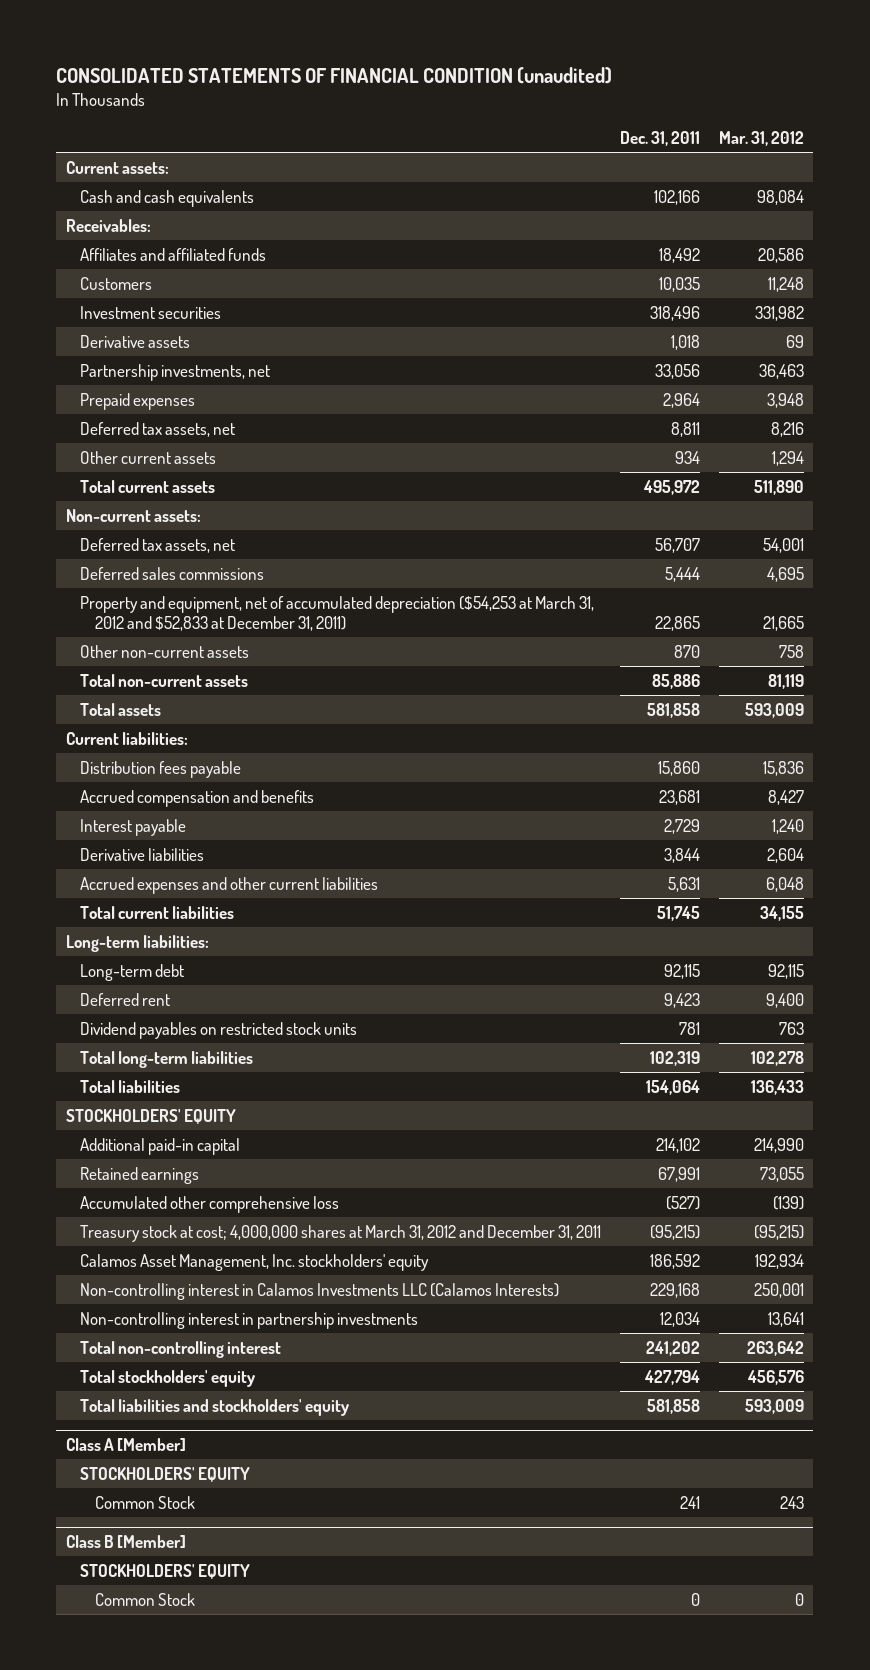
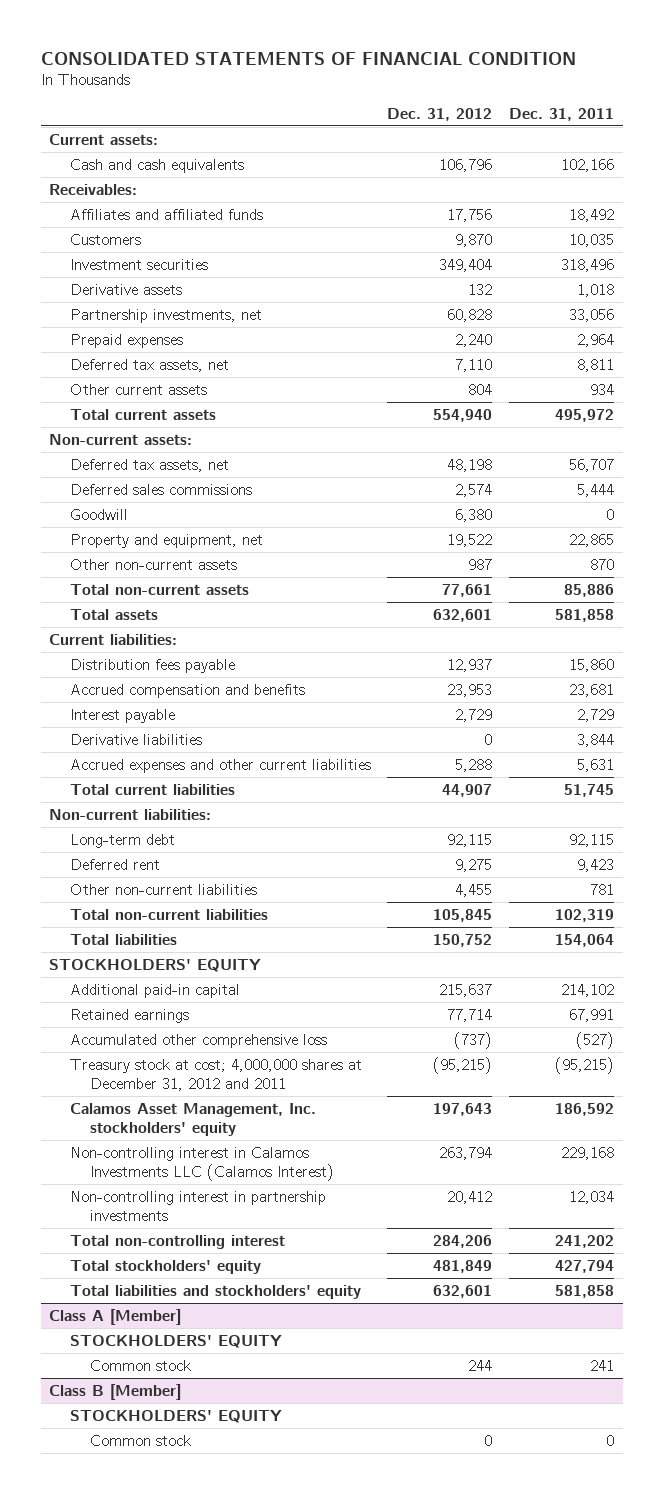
[56,66,613,84] CONSOLIDATED STATEMENTS OF FINANCIAL CONDITION (unaudited) -> [40,51,576,65] CONSOLIDATED STATEMENTS OF FINANCIAL CONDITION
[718,131,804,147] Mar. 31, 2012 -> none
none -> [387,107,493,121] Dec. 31, 2012
none -> [69,508,128,520] Goodwill
[80,595,595,631] Property and equipment, net of accumulated depreciation ($54,253 at March 31, 2012 and $52,833 at December 31, 2011) -> [69,533,263,548] Property and equipment, net
[65,934,209,952] Long-term liabilities: -> [49,808,212,820] Non-current liabilities:
[80,1021,358,1039] Dividend payables on restricted stock units -> [69,883,257,895] Other non-current liabilities
[80,1050,254,1068] Total long-term liabilities -> [69,908,268,920] Total non-current liabilities
[80,1224,602,1242] Treasury stock at cost; 4,000,000 shares at March 31, 2012 and December 31, 2011 -> [69,1058,362,1092] Treasury stock at cost; 4,000,000 shares at December 31, 2012 and 2011
[80,1282,560,1300] Non-controlling interest in Calamos Investments LLC (Calamos Interests) -> [69,1146,334,1182] Non-controlling interest in Calamos Investments LLC (Calamos Interest)
[94,1495,195,1509] Common Stock -> [89,1359,191,1371] Common stock
[94,1592,195,1606] Common Stock -> [89,1434,191,1446] Common stock

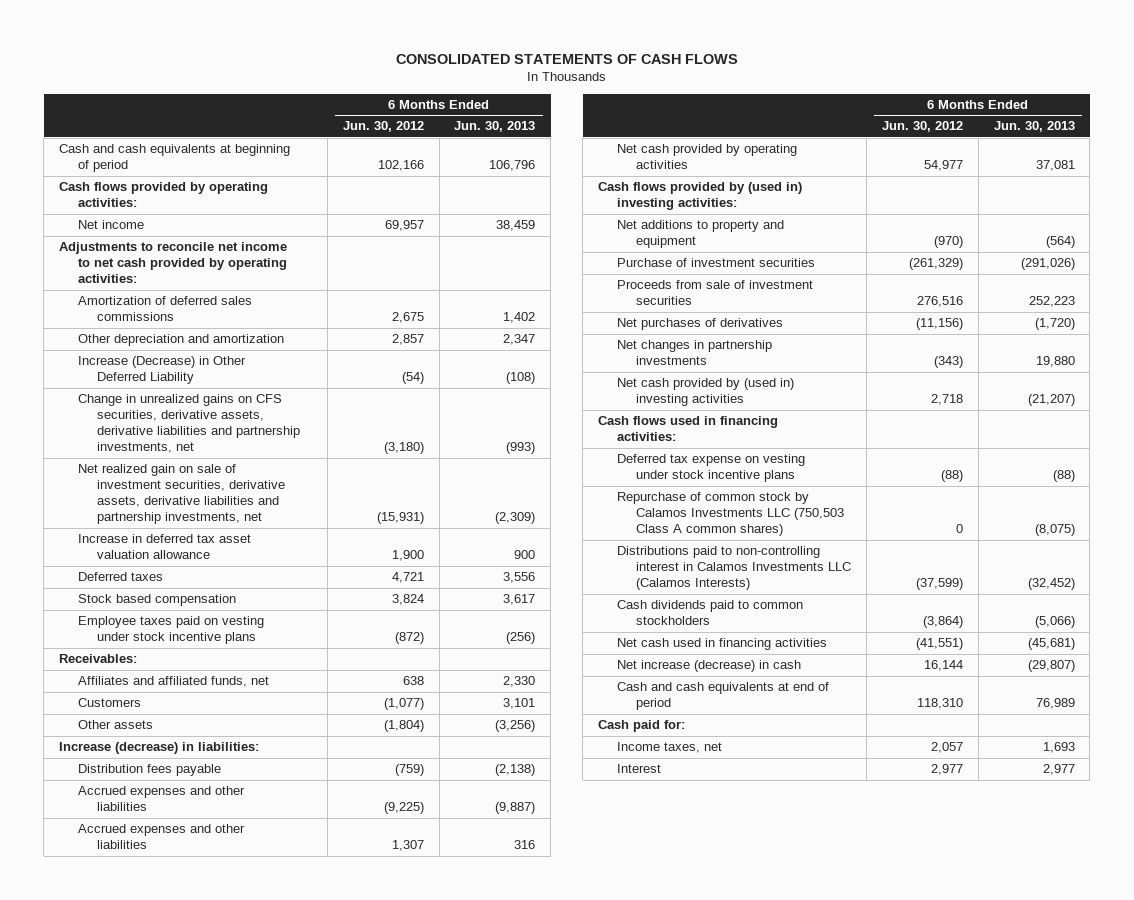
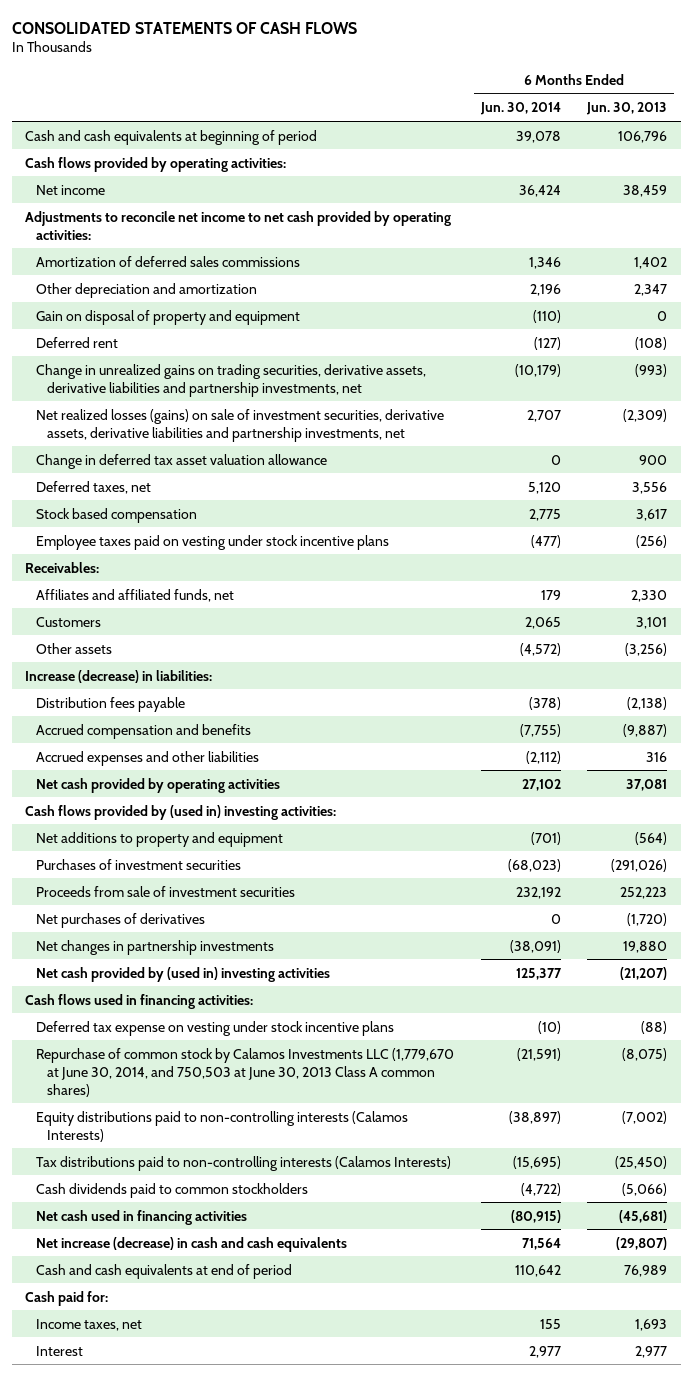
[342,121,424,133] Jun. 30, 2012 -> none
none -> [479,102,561,116] Jun. 30, 2014
[78,356,247,385] Increase (Decrease) in Other Deferred Liability -> none
none -> [36,309,301,325] Gain on disposal of property and equipment
none -> [36,336,119,348] Deferred rent
[78,394,301,454] Change in unrealized gains on CFS securities, derivative assets, derivative liabilities and partnership investments, net -> [36,363,427,397] Change in unrealized gains on trading securities, derivative assets, derivative liabilities and partnership investments, net
[78,464,286,525] Net realized gain on sale of investment securities, derivative assets, derivative liabilities and partnership investments, net -> [36,408,445,442] Net realized losses (gains) on sale of investment securities, derivative assets, derivative liabilities and partnership investments, net
[78,534,252,560] Increase in deferred tax asset valuation allowance -> [36,453,328,469] Change in deferred tax asset valuation allowance
[78,572,164,582] Deferred taxes -> [36,480,152,494] Deferred taxes, net
[78,786,246,812] Accrued expenses and other liabilities -> [36,723,252,739] Accrued compensation and benefits
[617,258,816,268] Purchase of investment securities -> [36,858,242,870] Purchases of investment securities
[617,492,845,537] Repurchase of common stock by Calamos Investments LLC (750,503 Class A common shares) -> [36,1047,455,1097] Repurchase of common stock by Calamos Investments LLC (1,779,670 at June 30, 2014, and 750,503 at June 30, 2013 Class A common shares)
[617,546,852,591] Distributions paid to non-controlling interest in Calamos Investments LLC (Calamos Interests) -> [36,1110,409,1142] Equity distributions paid to non-controlling interests (Calamos Interests)
[1027,578,1075,591] (32,452) -> [622,1110,668,1124] (7,002)
none -> [36,1155,452,1171] Tax distributions paid to non-controlling interests (Calamos Interests)
[617,660,802,673] Net increase (decrease) in cash -> [36,1236,348,1252] Net increase (decrease) in cash and cash equivalents

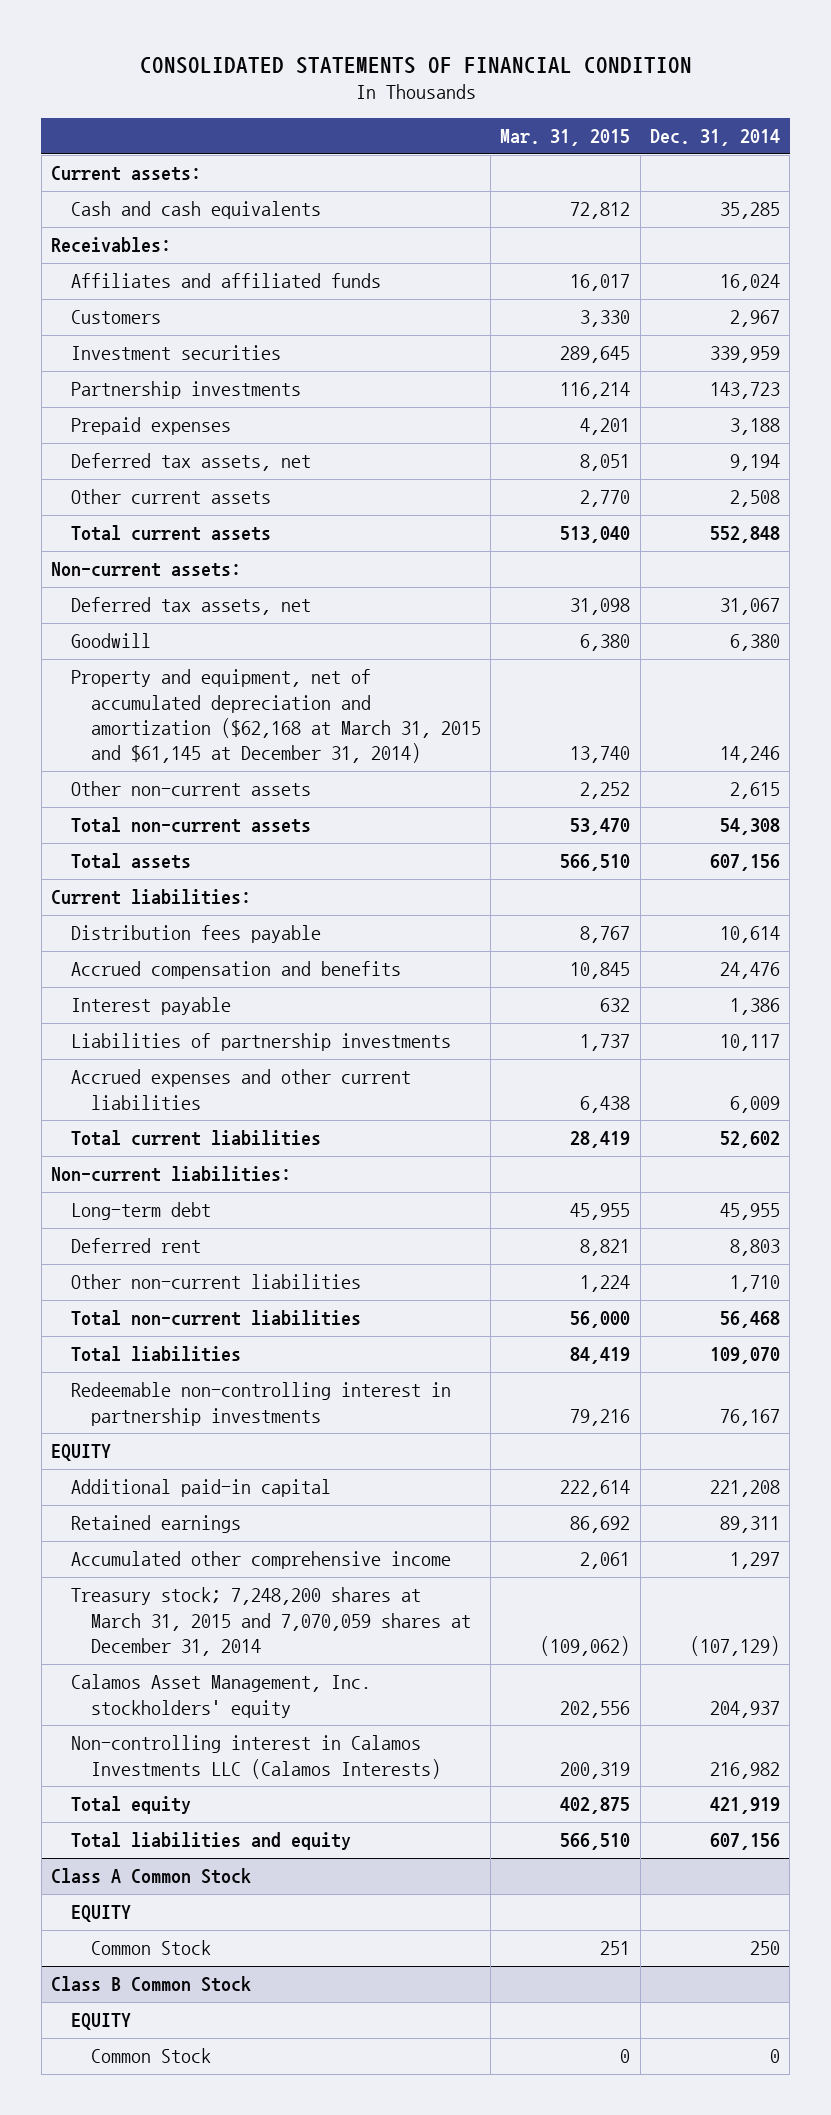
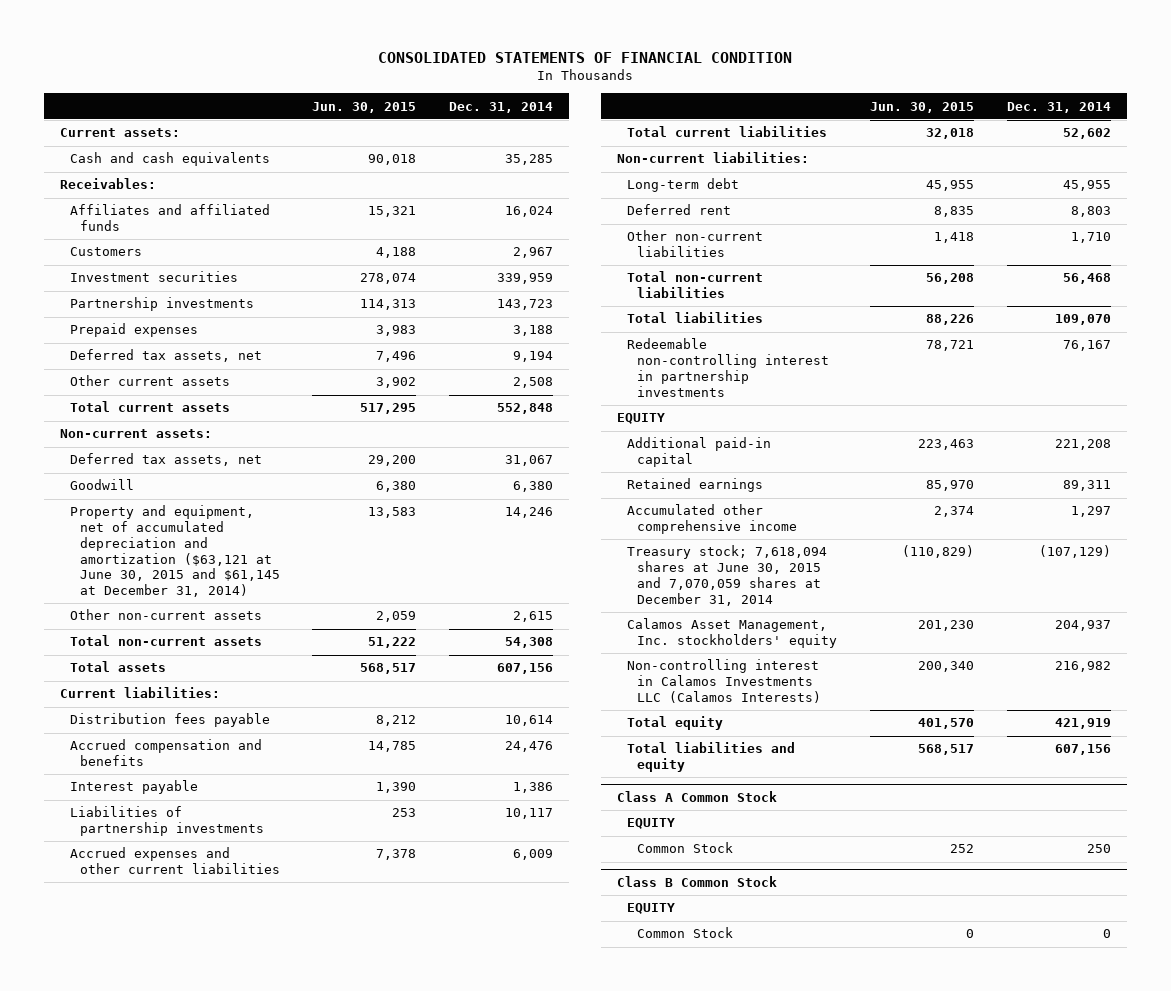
[500,128,631,146] Mar. 31, 2015 -> none
none -> [312,101,417,113] Jun. 30, 2015
[71,669,481,764] Property and equipment, net of accumulated depreciation and amortization ($62,168 at March 31, 2015 and $61,145 at December 31, 2014) -> [69,505,280,598] Property and equipment, net of accumulated depreciation and amortization ($63,121 at June 30, 2015 and $61,145 at December 31, 2014)
[71,1587,471,1656] Treasury stock; 7,248,200 shares at March 31, 2015 and 7,070,059 shares at December 31, 2014 -> [627,545,828,606] Treasury stock; 7,618,094 shares at June 30, 2015 and 7,070,059 shares at December 31, 2014

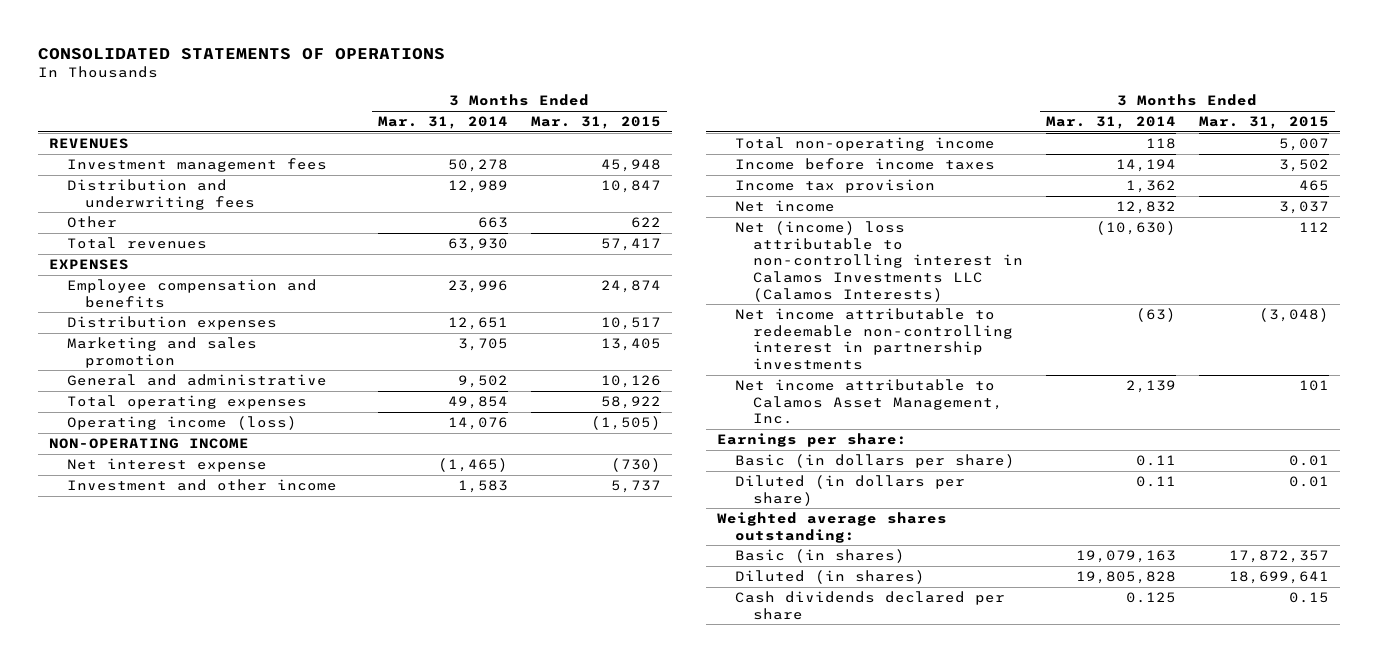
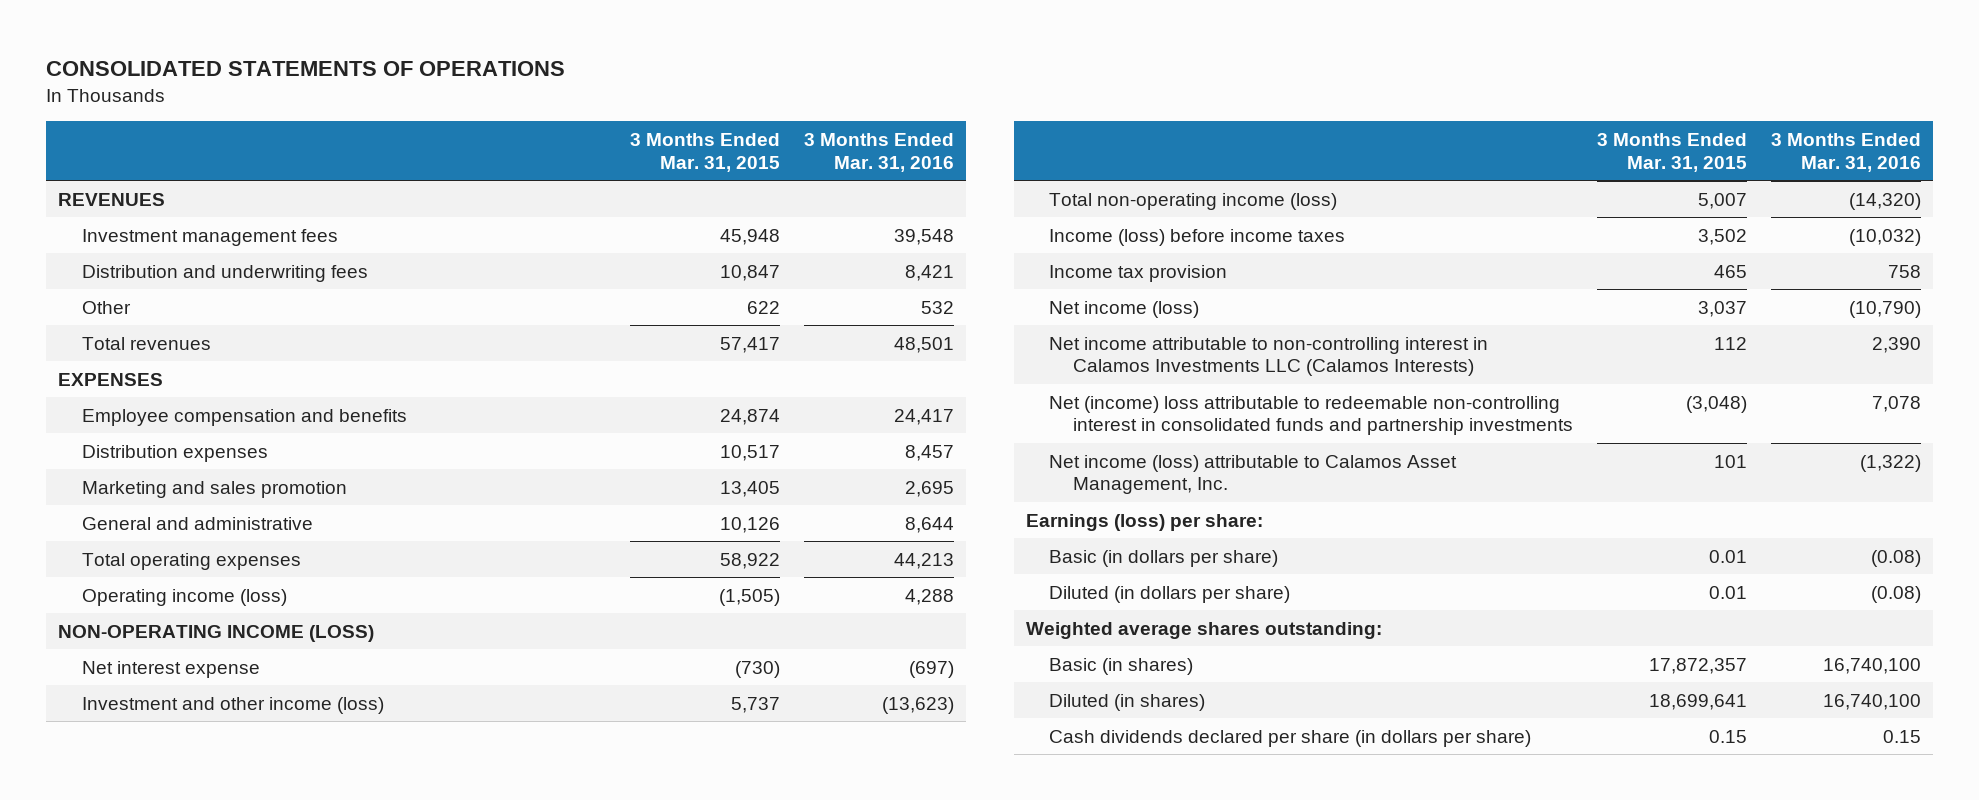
[378,116,509,130] Mar. 31, 2014 -> none
none -> [803,132,954,172] 3 Months Ended Mar. 31, 2016
[49,438,250,450] NON-OPERATING INCOME -> [58,624,375,642] NON-OPERATING INCOME (LOSS)
[67,479,338,492] Investment and other income -> [82,696,385,714] Investment and other income (loss)
[735,137,996,152] Total non-operating income -> [1049,192,1338,210] Total non-operating income (loss)
[735,158,996,171] Income before income taxes -> [1049,228,1346,246] Income (loss) before income taxes
[735,200,836,213] Net income -> [1049,300,1200,318] Net income (loss)
[735,221,1024,302] Net (income) loss attributable to non-controlling interest in Calamos Investments LLC (Calamos Interests) -> [1049,336,1489,377] Net income attributable to non-controlling interest in Calamos Investments LLC (Calamos Interests)
[735,308,1014,371] Net income attributable to redeemable non-controlling interest in partnership investments -> [1049,395,1574,436] Net (income) loss attributable to redeemable non-controlling interest in consolidated funds and partnership investments
[735,379,1004,425] Net income attributable to Calamos Asset Management, Inc. -> [1049,454,1458,495] Net income (loss) attributable to Calamos Asset Management, Inc.
[717,433,908,448] Earnings per share: -> [1025,513,1263,531] Earnings (loss) per share:
[735,591,1006,620] Cash dividends declared per share -> [1049,729,1532,747] Cash dividends declared per share (in dollars per share)

